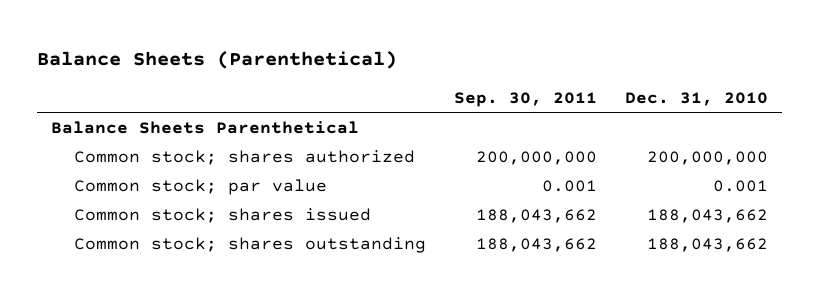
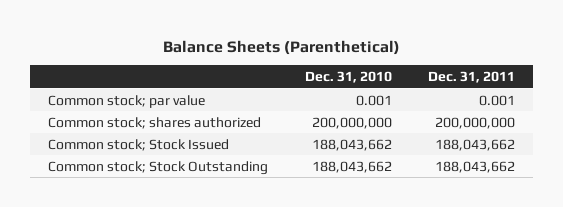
[454,91,598,107] Sep. 30, 2011 -> none
none -> [427,71,515,84] Dec. 31, 2011
[51,120,360,134] Balance Sheets Parenthetical -> none
[74,149,416,165] Common stock; shares authorized -> [48,116,262,129] Common stock; shares authorized
[74,207,372,223] Common stock; shares issued -> [48,138,230,151] Common stock; Stock Issued
[74,236,427,253] Common stock; shares outstanding -> [48,160,269,175] Common stock; Stock Outstanding

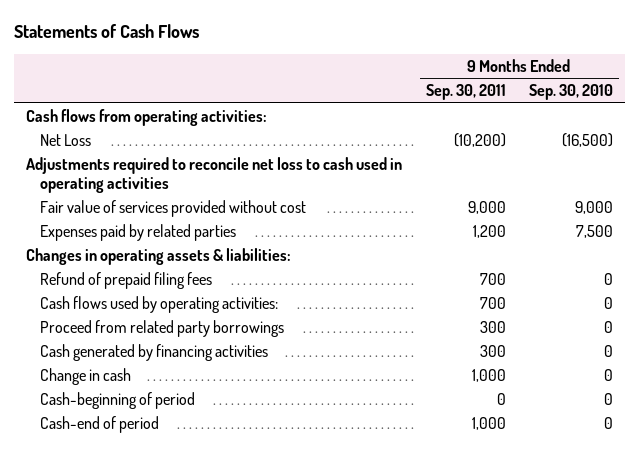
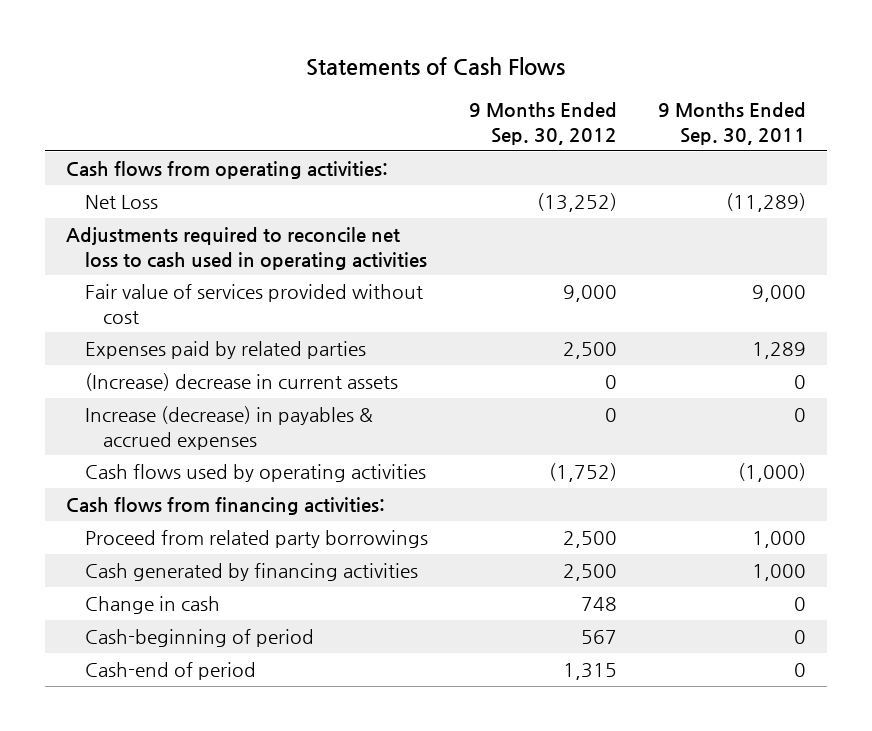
[529,84,614,101] Sep. 30, 2010 -> none
none -> [468,102,617,145] 9 Months Ended Sep. 30, 2012
[453,132,506,147] (10,200) -> [726,193,807,213] (11,289)
[25,247,291,265] Changes in operating assets & liabilities: -> none
[40,271,213,289] Refund of prepaid filing fees -> none
[472,224,506,238] 1,200 -> [752,342,807,360] 1,289
none -> [84,373,398,392] (Increase) decrease in current assets
none -> [84,406,373,450] Increase (decrease) in payables & accrued expenses
[40,295,279,313] Cash flows used by operating activities: -> [84,464,426,483] Cash flows used by operating activities
[479,296,506,309] 700 -> [738,463,807,483] (1,000)
none -> [65,497,385,516] Cash flows from financing activities:
[479,320,506,333] 300 -> [752,531,807,549] 1,000
[479,344,506,357] 300 -> [752,564,807,582] 1,000
[471,368,506,382] 1,000 -> [794,597,807,612] 0
[471,416,506,430] 1,000 -> [794,663,807,678] 0

